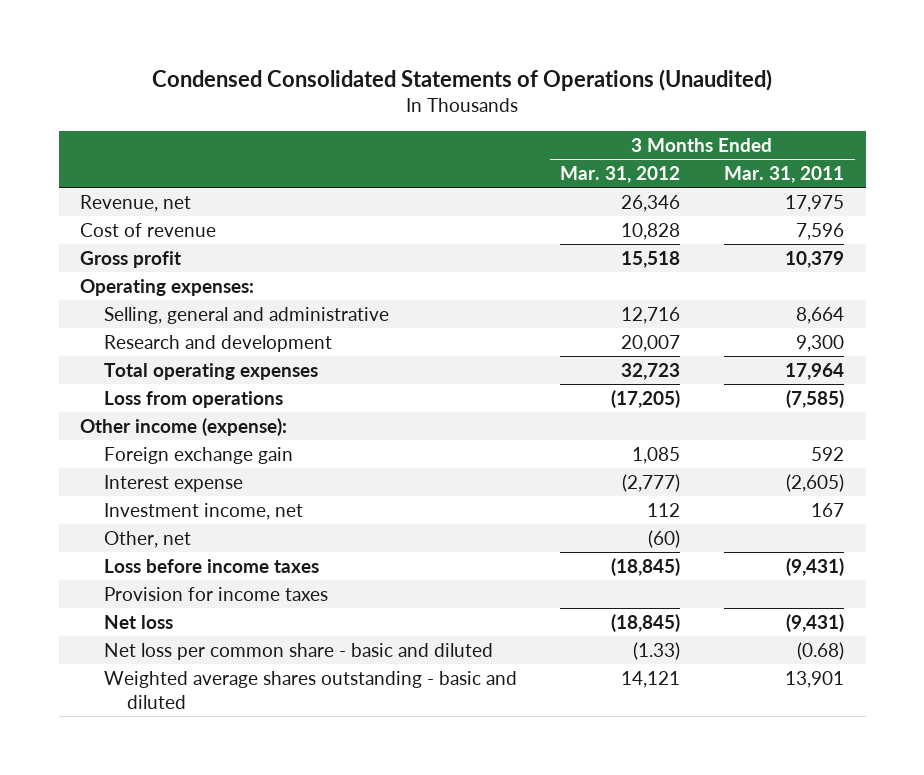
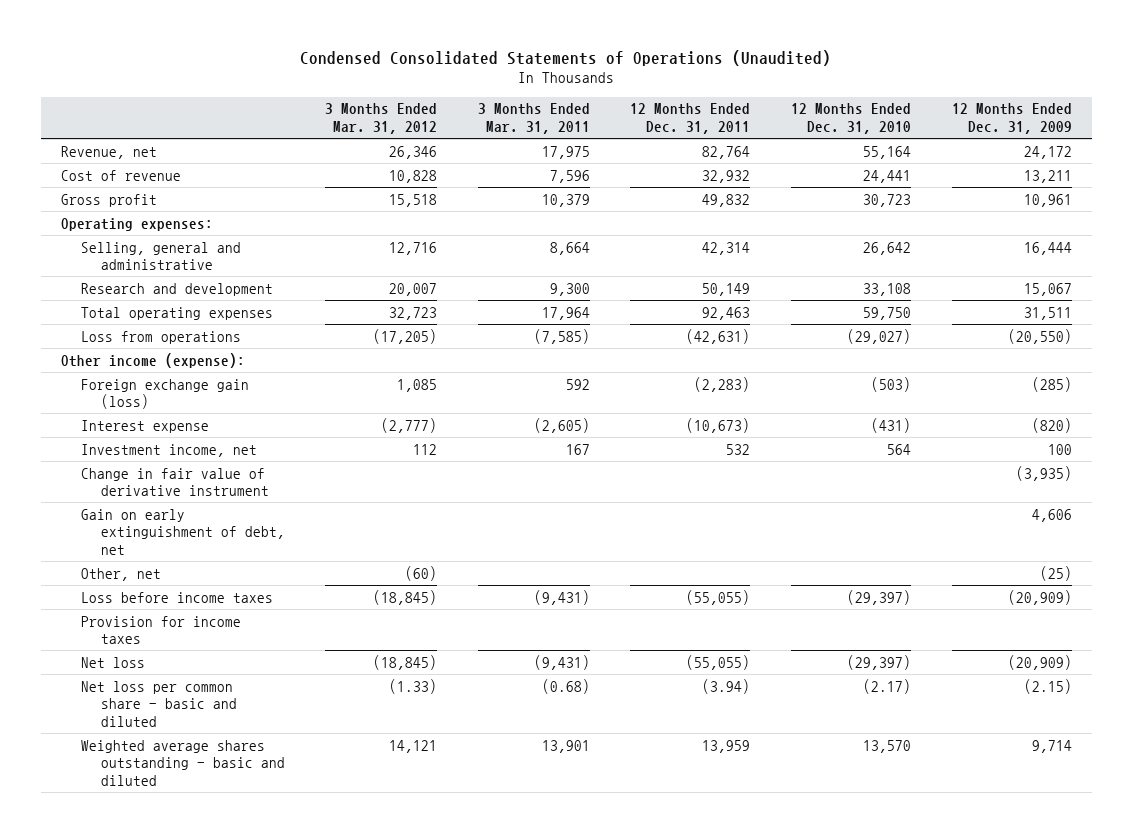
none -> [630,103,751,134] 12 Months Ended Dec. 31, 2011
none -> [791,103,912,134] 12 Months Ended Dec. 31, 2010
none -> [951,103,1072,134] 12 Months Ended Dec. 31, 2009
[103,446,293,464] Foreign exchange gain -> [80,378,249,410] Foreign exchange gain (loss)
none -> [80,467,269,497] Change in fair value of derivative instrument
none -> [80,508,285,555] Gain on early extinguishment of debt, net

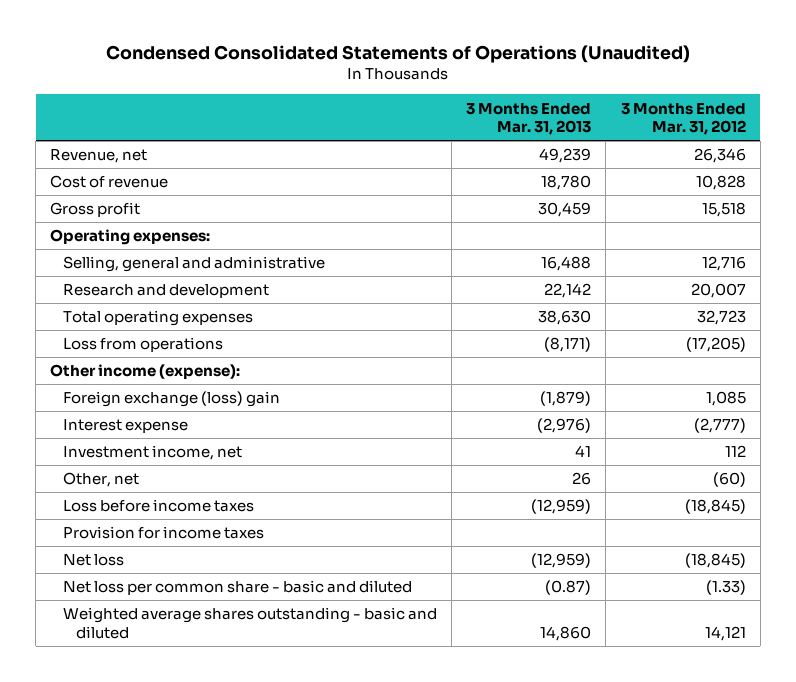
[477,103,590,134] 3 Months Ended Mar. 31, 2011 -> none
[630,103,751,134] 12 Months Ended Dec. 31, 2011 -> none
[791,103,912,134] 12 Months Ended Dec. 31, 2010 -> none
[951,103,1072,134] 12 Months Ended Dec. 31, 2009 -> none
none -> [466,102,592,135] 3 Months Ended Mar. 31, 2013
[80,378,249,410] Foreign exchange gain (loss) -> [63,391,281,408] Foreign exchange (loss) gain
[80,467,269,497] Change in fair value of derivative instrument -> none
[80,508,285,555] Gain on early extinguishment of debt, net -> none

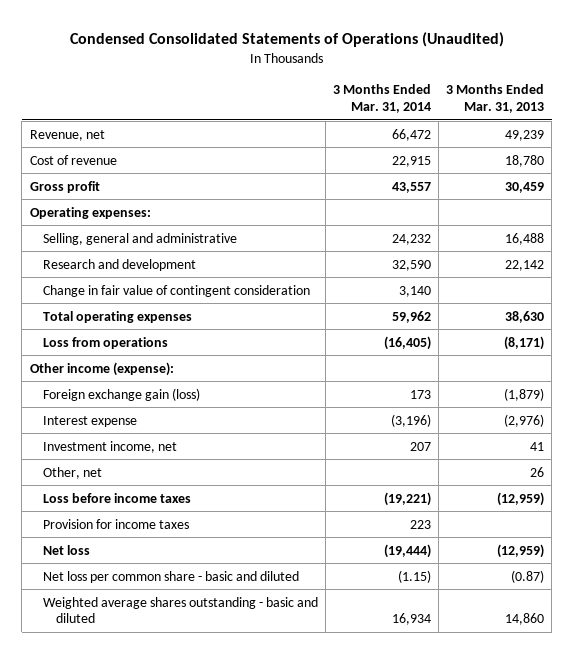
[620,102,746,135] 3 Months Ended Mar. 31, 2012 -> none
none -> [332,84,431,114] 3 Months Ended Mar. 31, 2014
none -> [42,284,310,297] Change in fair value of contingent consideration
[63,391,281,408] Foreign exchange (loss) gain -> [42,387,200,401] Foreign exchange gain (loss)

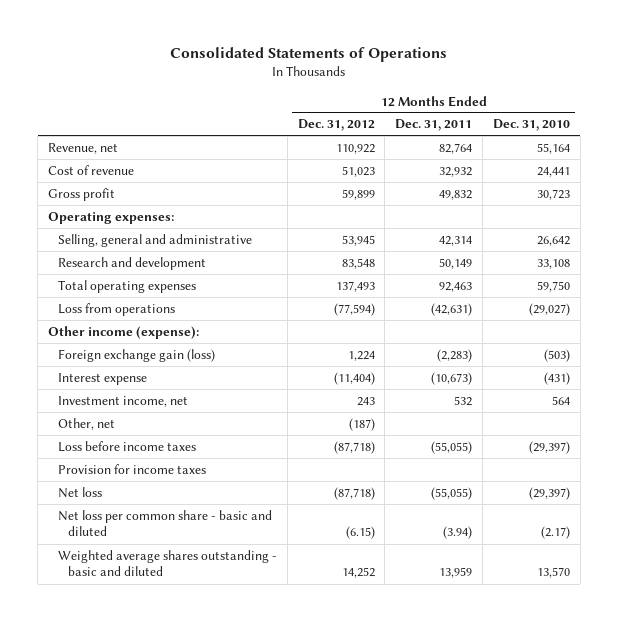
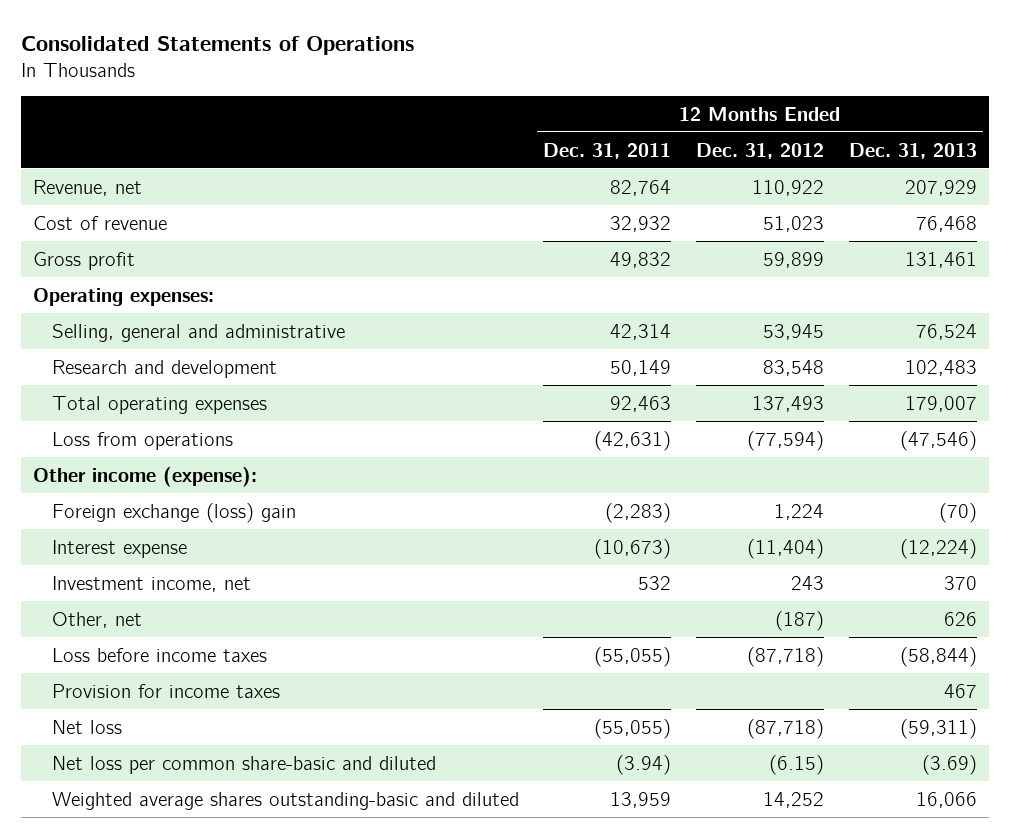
[492,119,570,132] Dec. 31, 2010 -> none
none -> [848,142,977,159] Dec. 31, 2013
[57,348,215,362] Foreign exchange gain (loss) -> [51,502,296,523] Foreign exchange (loss) gain
[57,509,272,537] Net loss per common share - basic and diluted -> [51,755,436,774] Net loss per common share-basic and diluted
[57,549,277,577] Weighted average shares outstanding - basic and diluted -> [51,791,519,810] Weighted average shares outstanding-basic and diluted

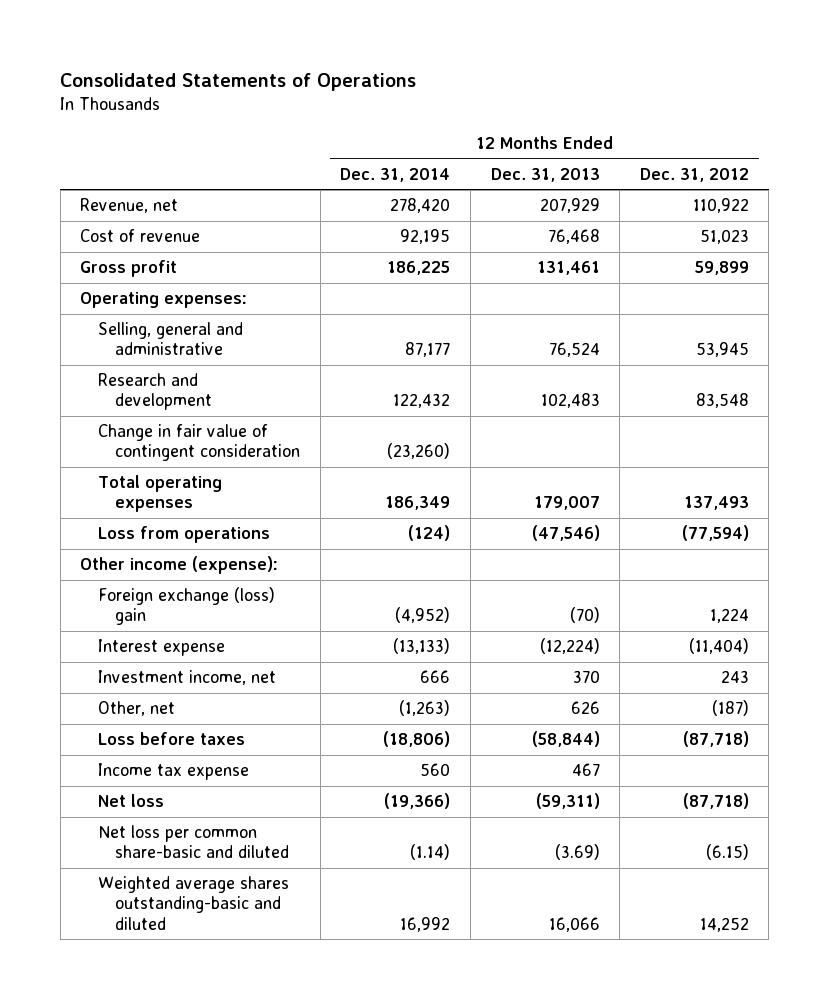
[543,142,672,159] Dec. 31, 2011 -> none
none -> [340,167,451,182] Dec. 31, 2014
none -> [97,424,301,462] Change in fair value of contingent consideration
[51,647,267,662] Loss before income taxes -> [97,732,245,746] Loss before taxes
[51,683,280,698] Provision for income taxes -> [97,763,249,781] Income tax expense

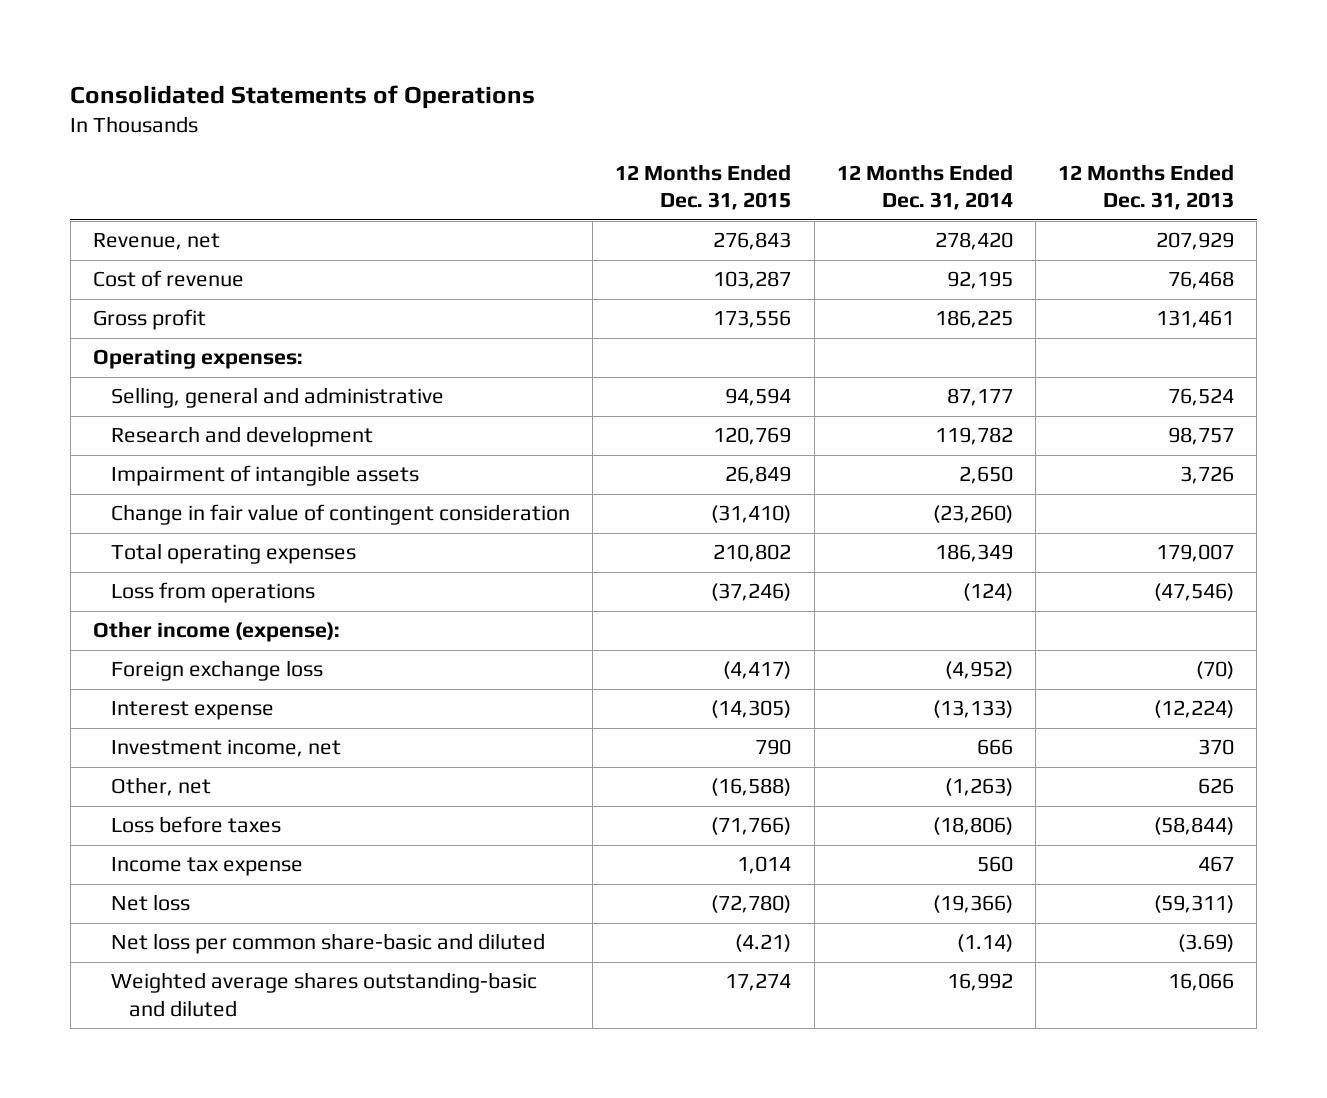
[639,167,749,182] Dec. 31, 2012 -> none
none -> [615,163,792,211] 12 Months Ended Dec. 31, 2015
[393,393,451,409] 122,432 -> [934,427,1013,446] 119,782
[540,393,600,409] 102,483 -> [1167,427,1234,446] 98,757
none -> [111,465,420,487] Impairment of intangible assets
[97,587,275,626] Foreign exchange (loss) gain -> [111,660,324,682] Foreign exchange loss

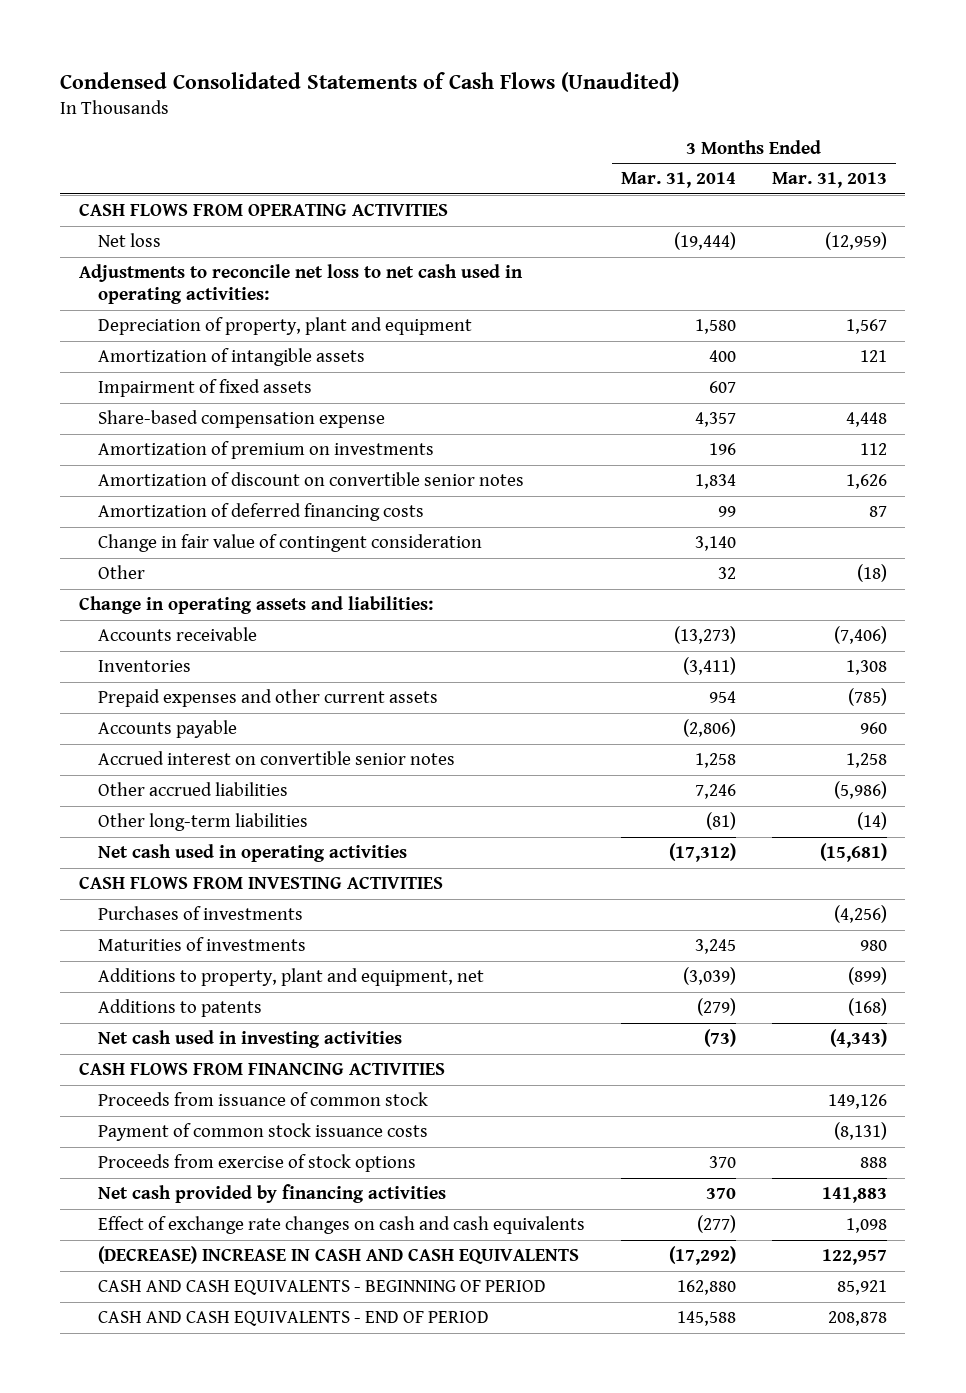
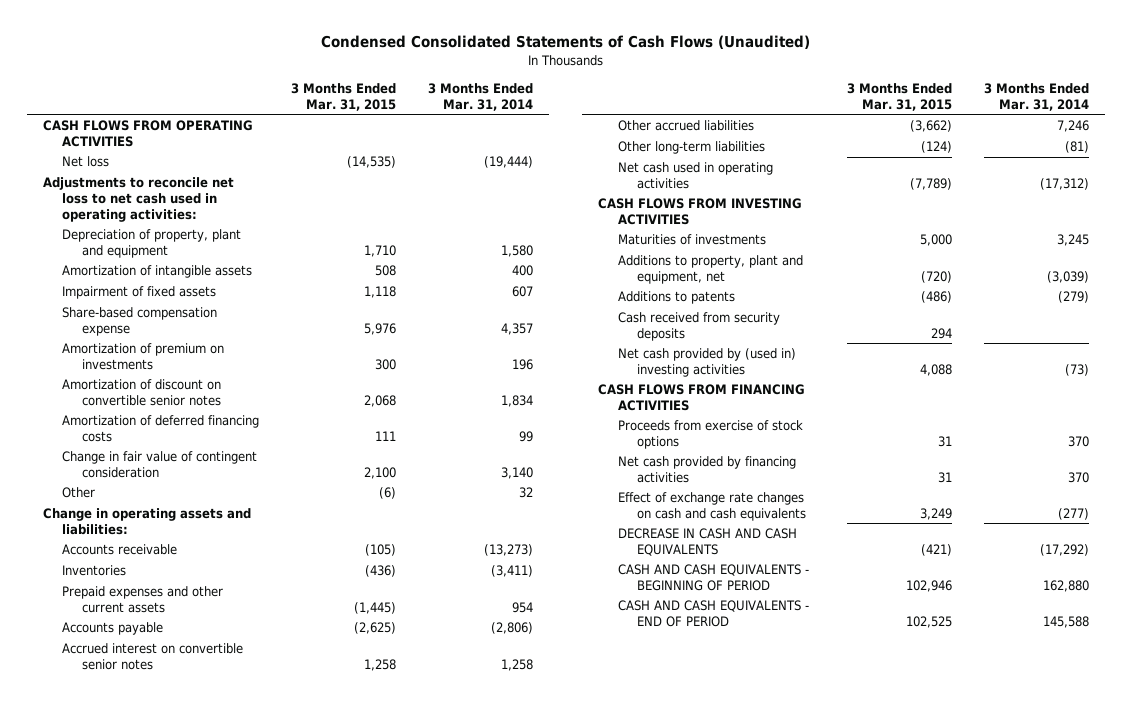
[772,172,888,189] Mar. 31, 2013 -> none
none -> [291,83,397,111] 3 Months Ended Mar. 31, 2015
[97,906,303,921] Purchases of investments -> none
none -> [617,312,780,341] Cash received from security deposits
[97,1030,402,1049] Net cash used in investing activities -> [617,348,796,377] Net cash provided by (used in) investing activities
[97,1092,428,1107] Proceeds from issuance of common stock -> none
[97,1123,428,1142] Payment of common stock issuance costs -> none
[97,1246,579,1265] (DECREASE) INCREASE IN CASH AND CASH EQUIVALENTS -> [617,528,797,556] DECREASE IN CASH AND CASH EQUIVALENTS

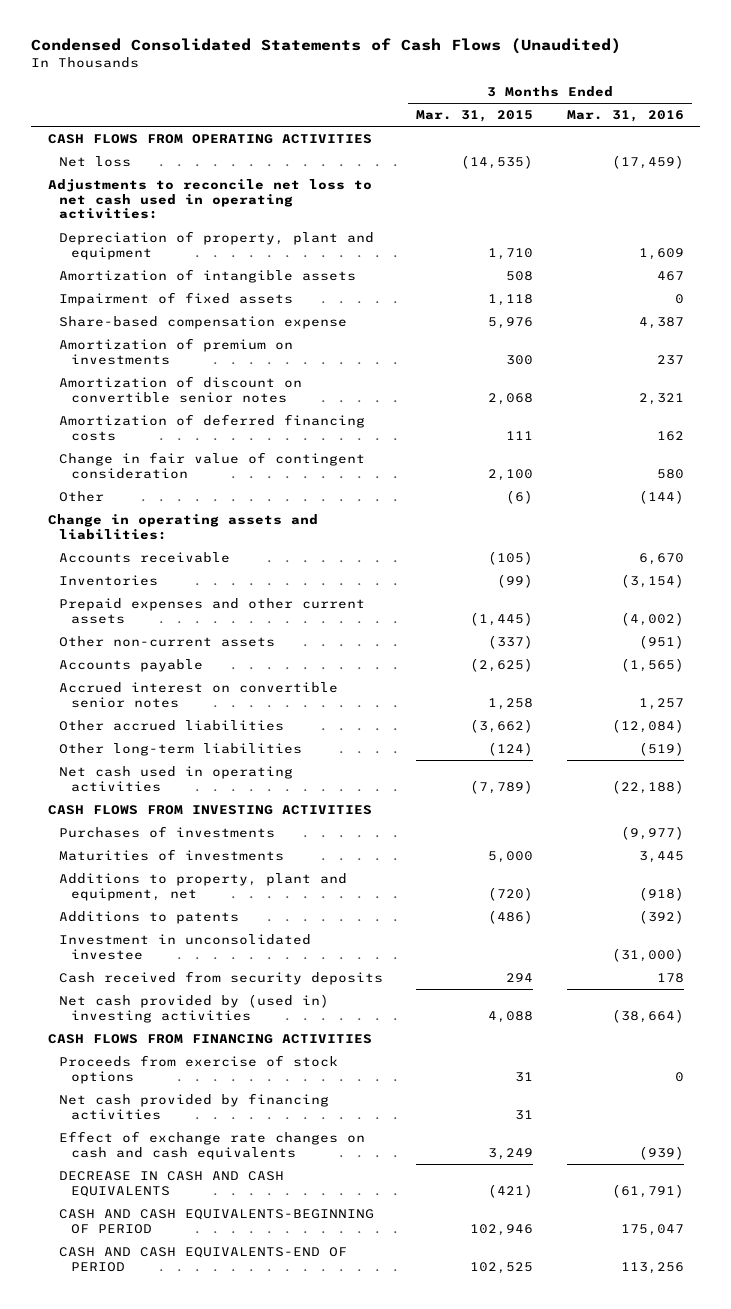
[428,83,534,111] 3 Months Ended Mar. 31, 2014 -> none
none -> [566,110,684,123] Mar. 31, 2016
[365,565,397,578] (436) -> [497,574,534,589] (99)
none -> [59,636,276,648] Other non-current assets
none -> [59,826,276,839] Purchases of investments
none -> [59,934,312,960] Investment in unconsolidated investee
[617,564,809,591] CASH AND CASH EQUIVALENTS - BEGINNING OF PERIOD -> [59,1209,375,1234] CASH AND CASH EQUIVALENTS-BEGINNING OF PERIOD
[617,600,809,627] CASH AND CASH EQUIVALENTS - END OF PERIOD -> [59,1247,348,1272] CASH AND CASH EQUIVALENTS-END OF PERIOD

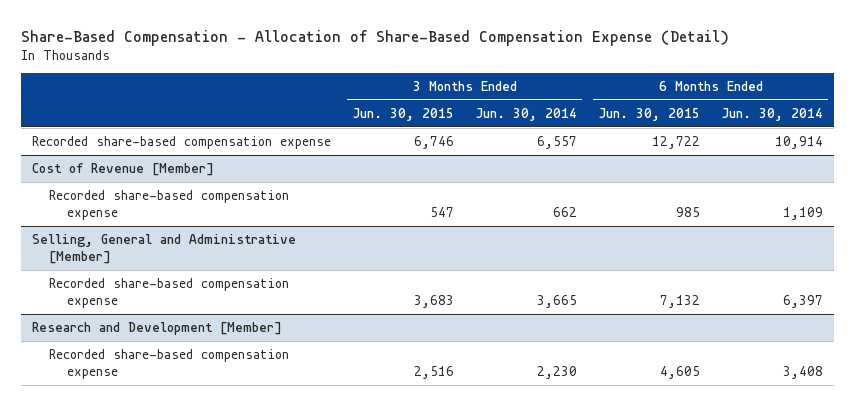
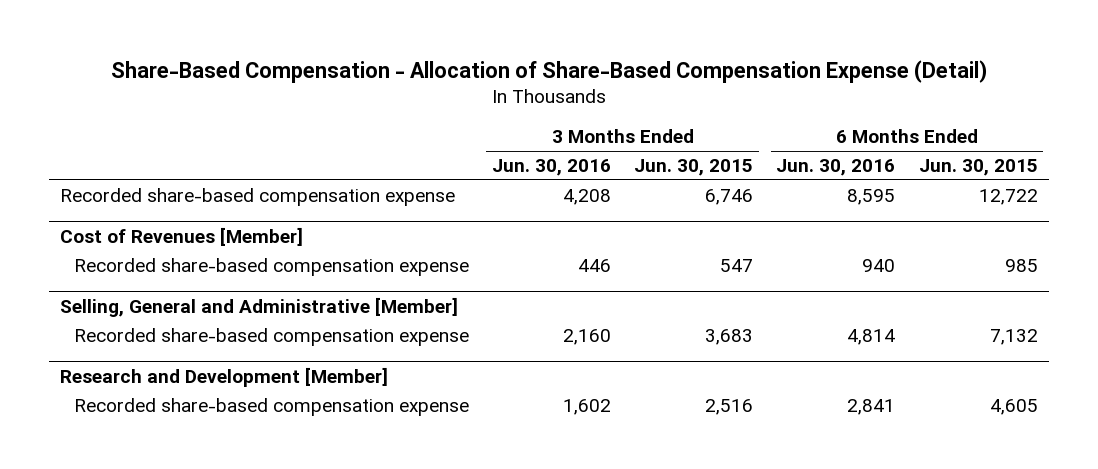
[475,107,577,121] Jun. 30, 2014 -> none
[721,107,823,121] Jun. 30, 2014 -> none
none -> [492,159,612,177] Jun. 30, 2016
none -> [776,159,896,177] Jun. 30, 2016
[31,163,214,177] Cost of Revenue [Member] -> [60,227,304,247] Cost of Revenues [Member]

